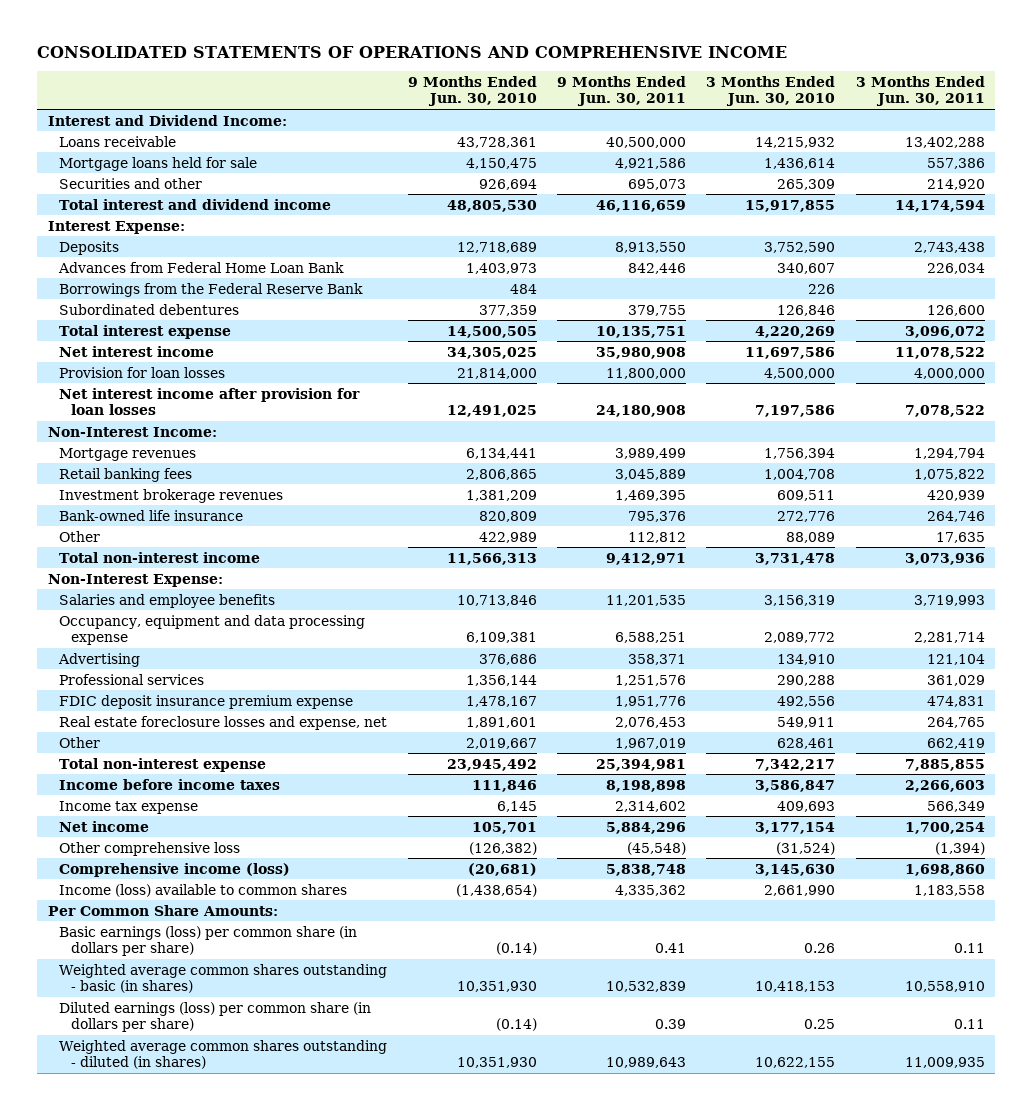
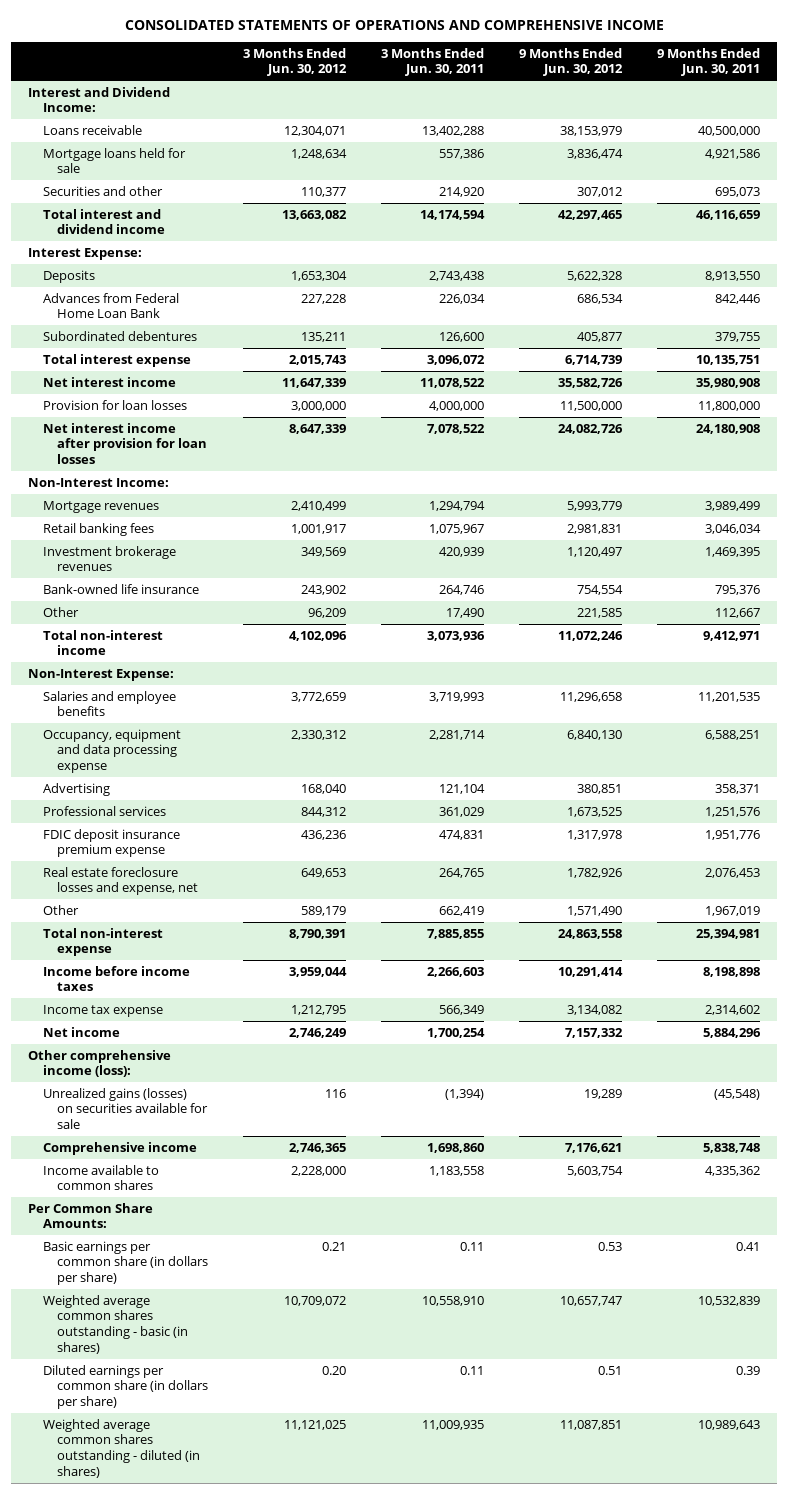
[407,75,537,107] 9 Months Ended Jun. 30, 2010 -> none
[706,75,836,107] 3 Months Ended Jun. 30, 2010 -> none
none -> [243,47,348,77] 3 Months Ended Jun. 30, 2012
none -> [519,47,624,77] 9 Months Ended Jun. 30, 2012
[59,282,364,297] Borrowings from the Federal Reserve Bank -> none
[615,468,687,480] 3,045,889 -> [704,523,761,534] 3,046,034
[913,468,985,480] 1,075,822 -> [429,523,485,534] 1,075,967
[628,531,687,543] 112,812 -> [714,607,760,618] 112,667
[935,531,985,543] 17,635 -> [446,607,485,618] 17,490
none -> [28,1049,172,1078] Other comprehensive income (loss):
[59,841,241,856] Other comprehensive loss -> [42,1087,209,1130] Unrealized gains (losses) on securities available for sale
[59,862,291,877] Comprehensive income (loss) -> [42,1141,197,1155] Comprehensive income
[59,883,348,897] Income (loss) available to common shares -> [42,1164,159,1191] Income available to common shares
[59,925,358,957] Basic earnings (loss) per common share (in dollars per share) -> [42,1240,209,1286] Basic earnings per common share (in dollars per share)
[59,1001,372,1033] Diluted earnings (loss) per common share (in dollars per share) -> [42,1364,209,1410] Diluted earnings per common share (in dollars per share)

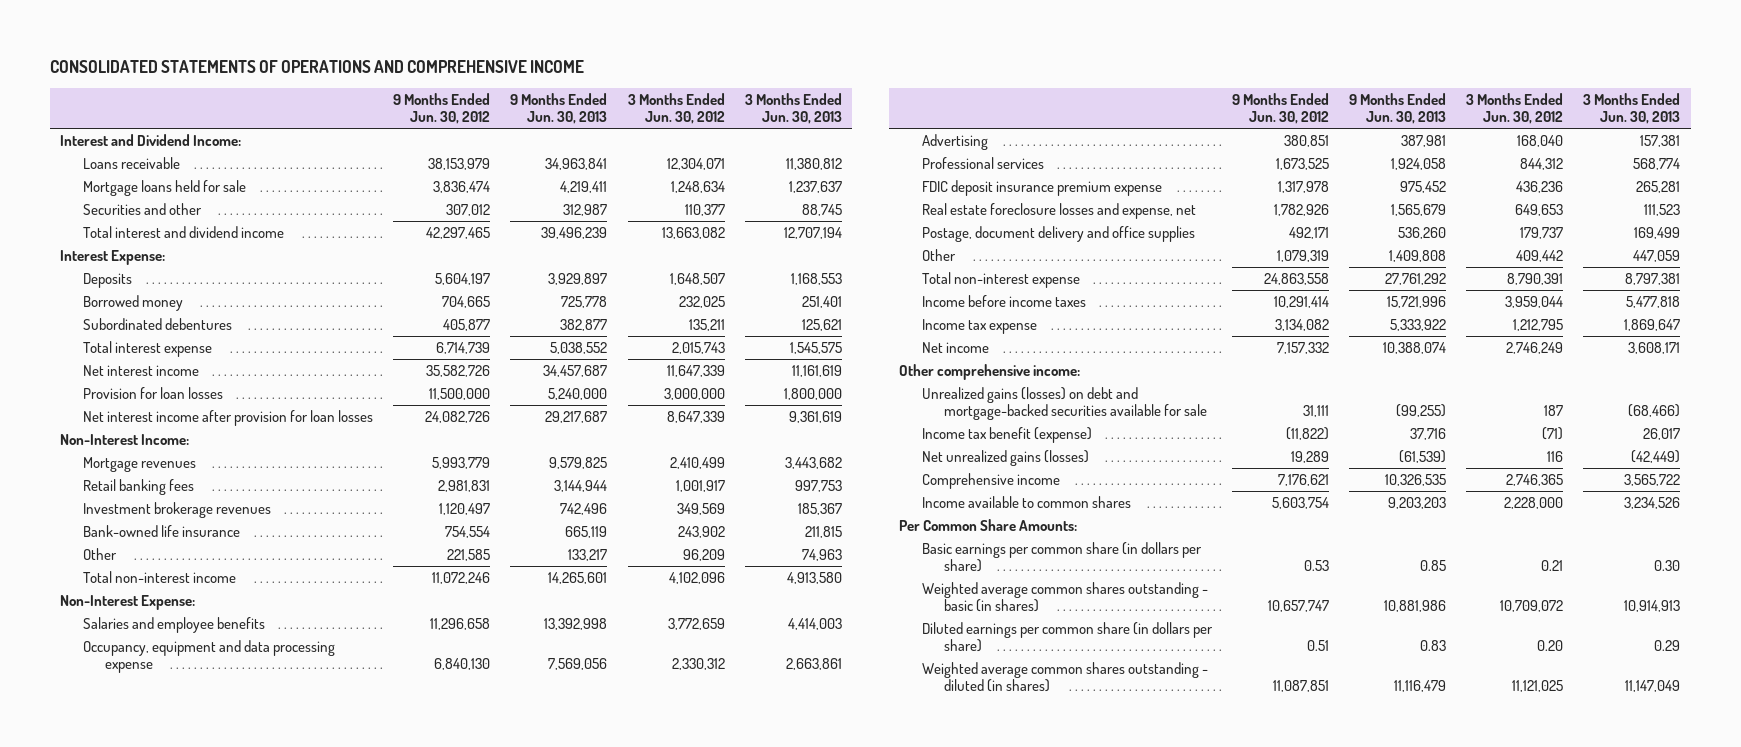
[381,47,485,77] 3 Months Ended Jun. 30, 2011 -> none
[656,47,760,77] 9 Months Ended Jun. 30, 2011 -> none
none -> [510,92,608,125] 9 Months Ended Jun. 30, 2013
none -> [744,92,842,125] 3 Months Ended Jun. 30, 2013
[42,292,179,319] Advances from Federal Home Loan Bank -> none
[291,270,348,281] 1,653,304 -> [669,272,725,285] 1,648,507
[567,270,623,281] 5,622,328 -> [435,272,491,285] 5,604,197
none -> [82,294,183,311] Borrowed money
none -> [921,225,1195,242] Postage, document delivery and office supplies
[301,905,347,916] 589,179 -> [1516,249,1564,262] 409,442
[567,905,623,916] 1,571,490 -> [1276,249,1329,262] 1,079,319
[28,1049,172,1078] Other comprehensive income (loss): -> [898,363,1080,380] Other comprehensive income:
none -> [921,386,1208,421] Unrealized gains (losses) on debt and mortgage-backed securities available for sale
none -> [921,426,1092,443] Income tax benefit (expense)
[42,1087,209,1130] Unrealized gains (losses) on securities available for sale -> [921,449,1089,466] Net unrealized gains (losses)

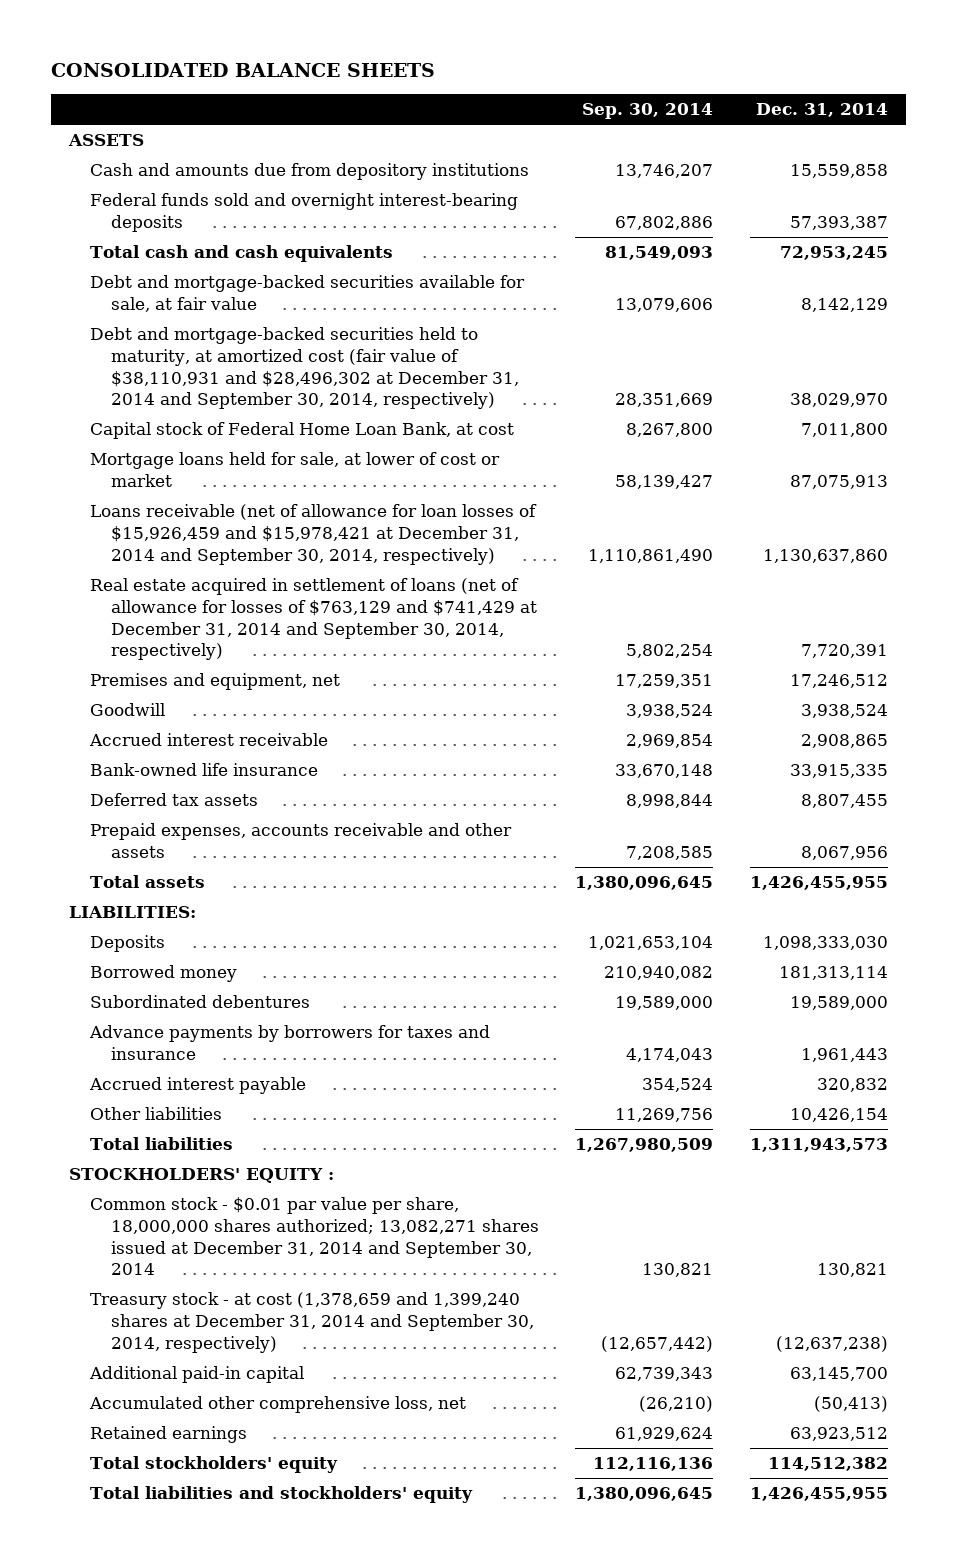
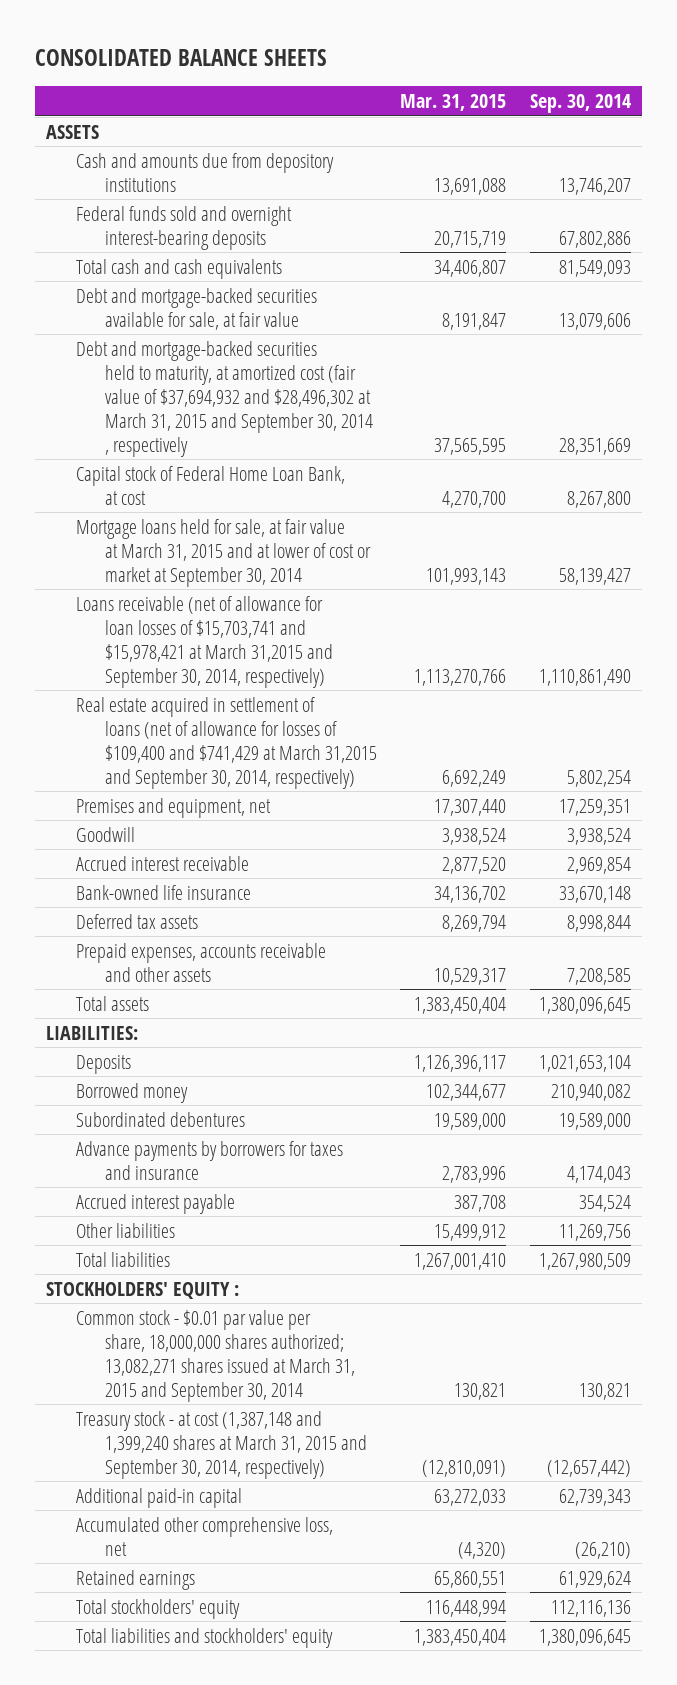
[755,102,888,117] Dec. 31, 2014 -> none
none -> [400,94,507,112] Mar. 31, 2015
[90,327,519,410] Debt and mortgage-backed securities held to maturity, at amortized cost (fair value of $38,110,931 and $28,496,302 at December 31, 2014 and September 30, 2014, respectively) -> [75,340,374,457] Debt and mortgage-backed securities held to maturity, at amortized cost (fair value of $37,694,932 and $28,496,302 at March 31, 2015 and September 30, 2014 , respectively
[90,452,501,487] Mortgage loans held for sale, at lower of cost or market -> [75,518,372,587] Mortgage loans held for sale, at fair value at March 31, 2015 and at lower of cost or market at September 30, 2014
[90,504,538,565] Loans receivable (net of allowance for loan losses of $15,926,459 and $15,978,421 at December 31, 2014 and September 30, 2014, respectively) -> [75,595,334,688] Loans receivable (net of allowance for loan losses of $15,703,741 and $15,978,421 at March 31,2015 and September 30, 2014, respectively)
[90,578,537,661] Real estate acquired in settlement of loans (net of allowance for losses of $763,129 and $741,429 at December 31, 2014 and September 30, 2014, respectively) -> [75,696,378,789] Real estate acquired in settlement of loans (net of allowance for losses of $109,400 and $741,429 at March 31,2015 and September 30, 2014, respectively)
[90,1197,539,1276] Common stock - $0.01 par value per share, 18,000,000 shares authorized; 13,082,271 shares issued at December 31, 2014 and September 30, 2014 -> [75,1309,356,1402] Common stock - $0.01 par value per share, 18,000,000 shares authorized; 13,082,271 shares issued at March 31, 2015 and September 30, 2014
[90,1292,534,1353] Treasury stock - at cost (1,378,659 and 1,399,240 shares at December 31, 2014 and September 30, 2014, respectively) -> [75,1410,368,1479] Treasury stock - at cost (1,387,148 and 1,399,240 shares at March 31, 2015 and September 30, 2014, respectively)

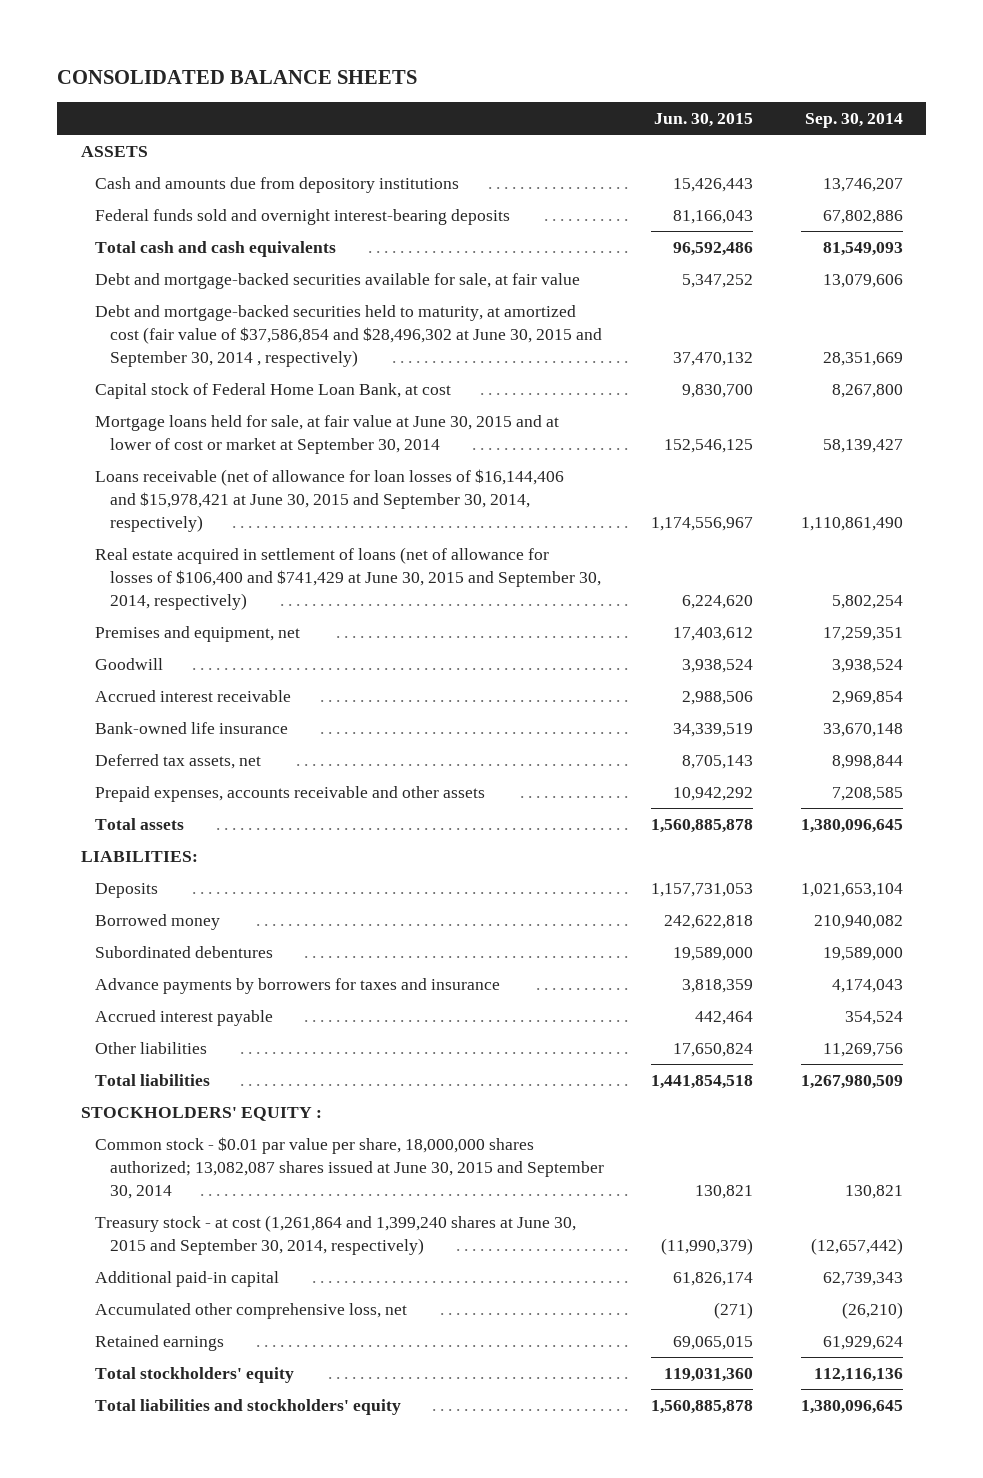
[400,94,507,112] Mar. 31, 2015 -> none
none -> [654,113,754,128] Jun. 30, 2015
[75,340,374,457] Debt and mortgage-backed securities held to maturity, at amortized cost (fair value of $37,694,932 and $28,496,302 at March 31, 2015 and September 30, 2014 , respectively -> [95,304,602,367] Debt and mortgage-backed securities held to maturity, at amortized cost (fair value of $37,586,854 and $28,496,302 at June 30, 2015 and September 30, 2014 , respectively)
[75,518,372,587] Mortgage loans held for sale, at fair value at March 31, 2015 and at lower of cost or market at September 30, 2014 -> [95,414,560,454] Mortgage loans held for sale, at fair value at June 30, 2015 and at lower of cost or market at September 30, 2014
[75,595,334,688] Loans receivable (net of allowance for loan losses of $15,703,741 and $15,978,421 at March 31,2015 and September 30, 2014, respectively) -> [95,468,565,532] Loans receivable (net of allowance for loan losses of $16,144,406 and $15,978,421 at June 30, 2015 and September 30, 2014, respectively)
[75,696,378,789] Real estate acquired in settlement of loans (net of allowance for losses of $109,400 and $741,429 at March 31,2015 and September 30, 2014, respectively) -> [95,546,601,610] Real estate acquired in settlement of loans (net of allowance for losses of $106,400 and $741,429 at June 30, 2015 and September 30, 2014, respectively)
[75,913,198,929] Deferred tax assets -> [95,753,262,769] Deferred tax assets, net
[75,1309,356,1402] Common stock - $0.01 par value per share, 18,000,000 shares authorized; 13,082,271 shares issued at March 31, 2015 and September 30, 2014 -> [95,1136,604,1199] Common stock - $0.01 par value per share, 18,000,000 shares authorized; 13,082,087 shares issued at June 30, 2015 and September 30, 2014
[75,1410,368,1479] Treasury stock - at cost (1,387,148 and 1,399,240 shares at March 31, 2015 and September 30, 2014, respectively) -> [95,1214,577,1255] Treasury stock - at cost (1,261,864 and 1,399,240 shares at June 30, 2015 and September 30, 2014, respectively)

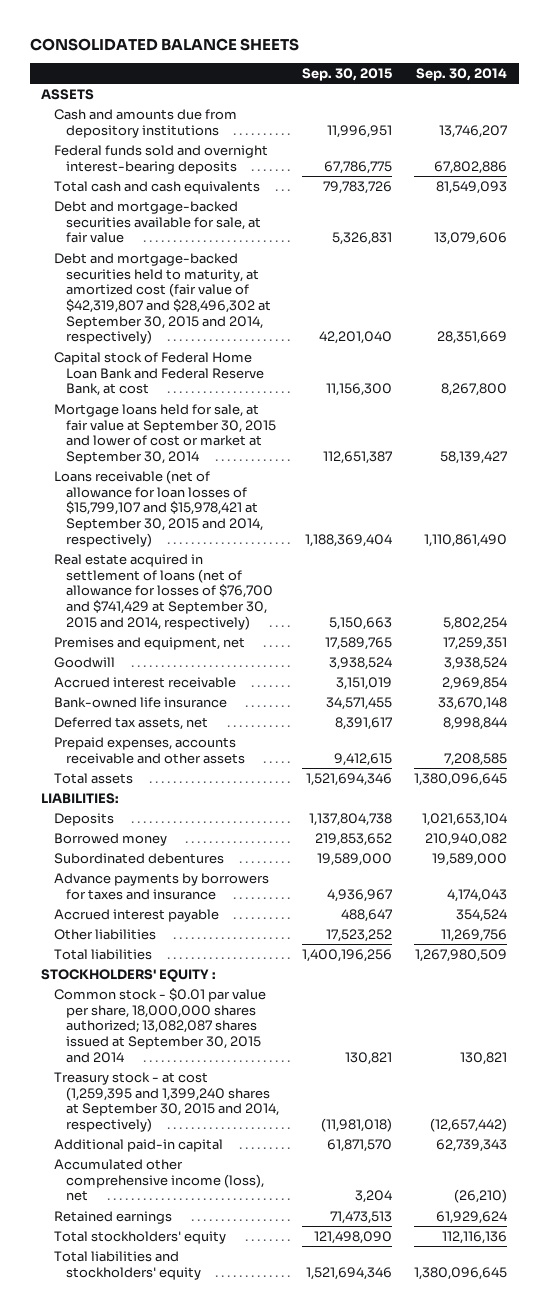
[654,113,754,128] Jun. 30, 2015 -> none
none -> [301,67,392,81] Sep. 30, 2015
[95,304,602,367] Debt and mortgage-backed securities held to maturity, at amortized cost (fair value of $37,586,854 and $28,496,302 at June 30, 2015 and September 30, 2014 , respectively) -> [53,252,271,345] Debt and mortgage-backed securities held to maturity, at amortized cost (fair value of $42,319,807 and $28,496,302 at September 30, 2015 and 2014, respectively)
[95,382,452,399] Capital stock of Federal Home Loan Bank, at cost -> [53,351,264,397] Capital stock of Federal Home Loan Bank and Federal Reserve Bank, at cost
[95,414,560,454] Mortgage loans held for sale, at fair value at June 30, 2015 and at lower of cost or market at September 30, 2014 -> [53,403,276,464] Mortgage loans held for sale, at fair value at September 30, 2015 and lower of cost or market at September 30, 2014
[95,468,565,532] Loans receivable (net of allowance for loan losses of $16,144,406 and $15,978,421 at June 30, 2015 and September 30, 2014, respectively) -> [53,469,263,547] Loans receivable (net of allowance for loan losses of $15,799,107 and $15,978,421 at September 30, 2015 and 2014, respectively)
[95,546,601,610] Real estate acquired in settlement of loans (net of allowance for losses of $106,400 and $741,429 at June 30, 2015 and September 30, 2014, respectively) -> [53,553,273,630] Real estate acquired in settlement of loans (net of allowance for losses of $76,700 and $741,429 at September 30, 2015 and 2014, respectively)
[95,1136,604,1199] Common stock - $0.01 par value per share, 18,000,000 shares authorized; 13,082,087 shares issued at June 30, 2015 and September 30, 2014 -> [53,987,266,1063] Common stock - $0.01 par value per share, 18,000,000 shares authorized; 13,082,087 shares issued at September 30, 2015 and 2014
[95,1214,577,1255] Treasury stock - at cost (1,261,864 and 1,399,240 shares at June 30, 2015 and September 30, 2014, respectively) -> [53,1071,279,1132] Treasury stock - at cost (1,259,395 and 1,399,240 shares at September 30, 2015 and 2014, respectively)
[95,1302,408,1319] Accumulated other comprehensive loss, net -> [53,1158,264,1202] Accumulated other comprehensive income (loss), net

